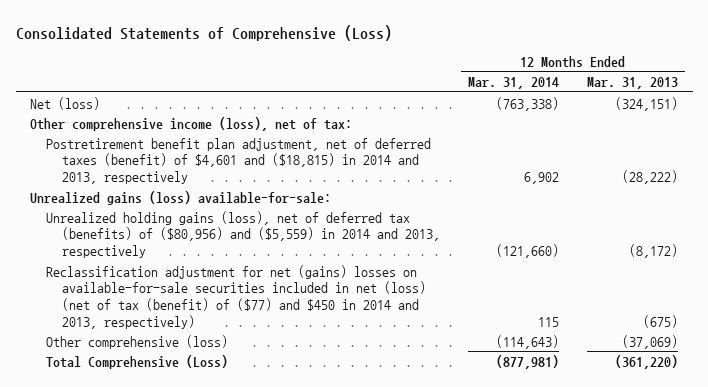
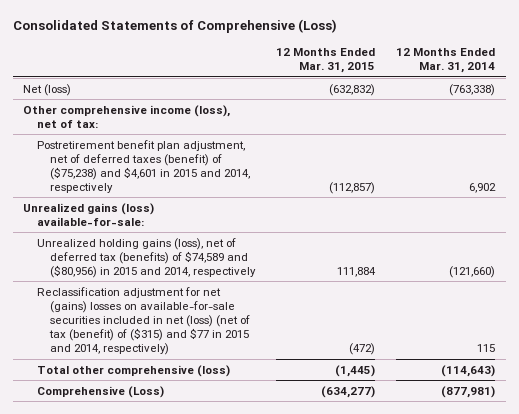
[587,77,679,90] Mar. 31, 2013 -> none
none -> [276,48,376,74] 12 Months Ended Mar. 31, 2015
[45,137,431,185] Postretirement benefit plan adjustment, net of deferred taxes (benefit) of $4,601 and ($18,815) in 2014 and 2013, respectively -> [36,139,250,193] Postretirement benefit plan adjustment, net of deferred taxes (benefit) of ($75,238) and $4,601 in 2015 and 2014, respectively
[45,210,440,259] Unrealized holding gains (loss), net of deferred tax (benefits) of ($80,956) and ($5,559) in 2014 and 2013, respectively -> [36,237,256,278] Unrealized holding gains (loss), net of deferred tax (benefits) of $74,589 and ($80,956) in 2015 and 2014, respectively
[45,264,426,329] Reclassification adjustment for net (gains) losses on available-for-sale securities included in net (loss) (net of tax (benefit) of ($77) and $450 in 2014 and 2013, respectively) -> [36,286,250,356] Reclassification adjustment for net (gains) losses on available-for-sale securities included in net (loss) (net of tax (benefit) of ($315) and $77 in 2015 and 2014, respectively)
[45,334,228,349] Other comprehensive (loss) -> [36,364,230,377] Total other comprehensive (loss)
[45,354,228,369] Total Comprehensive (Loss) -> [36,385,164,398] Comprehensive (Loss)

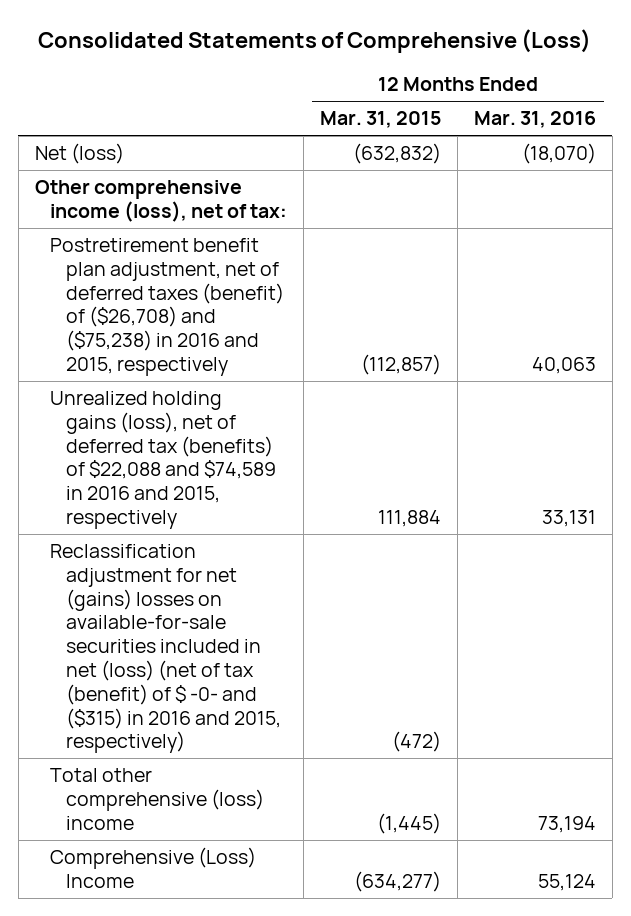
[396,48,496,74] 12 Months Ended Mar. 31, 2014 -> none
none -> [473,111,596,129] Mar. 31, 2016
[23,202,155,226] Unrealized gains (loss) available-for-sale: -> none
[36,139,250,193] Postretirement benefit plan adjustment, net of deferred taxes (benefit) of ($75,238) and $4,601 in 2015 and 2014, respectively -> [50,238,284,377] Postretirement benefit plan adjustment, net of deferred taxes (benefit) of ($26,708) and ($75,238) in 2016 and 2015, respectively
[36,237,256,278] Unrealized holding gains (loss), net of deferred tax (benefits) of $74,589 and ($80,956) in 2015 and 2014, respectively -> [50,391,276,530] Unrealized holding gains (loss), net of deferred tax (benefits) of $22,088 and $74,589 in 2016 and 2015, respectively
[36,286,250,356] Reclassification adjustment for net (gains) losses on available-for-sale securities included in net (loss) (net of tax (benefit) of ($315) and $77 in 2015 and 2014, respectively) -> [50,544,281,754] Reclassification adjustment for net (gains) losses on available-for-sale securities included in net (loss) (net of tax (benefit) of $ -0- and ($315) in 2016 and 2015, respectively)
[36,364,230,377] Total other comprehensive (loss) -> [50,768,264,830] Total other comprehensive (loss) income
[36,385,164,398] Comprehensive (Loss) -> [50,847,257,888] Comprehensive (Loss) Income

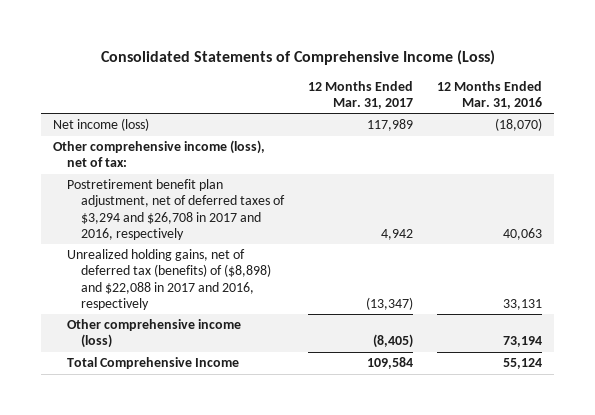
[38,28,592,53] Consolidated Statements of Comprehensive (Loss) -> [100,49,495,65] Consolidated Statements of Comprehensive Income (Loss)
[320,111,442,129] Mar. 31, 2015 -> none
none -> [308,80,414,109] 12 Months Ended Mar. 31, 2017
[34,143,124,165] Net (loss) -> [53,118,150,132] Net income (loss)
[50,544,281,754] Reclassification adjustment for net (gains) losses on available-for-sale securities included in net (loss) (net of tax (benefit) of $ -0- and ($315) in 2016 and 2015, respectively) -> none
[50,238,284,377] Postretirement benefit plan adjustment, net of deferred taxes (benefit) of ($26,708) and ($75,238) in 2016 and 2015, respectively -> [67,179,286,240] Postretirement benefit plan adjustment, net of deferred taxes of $3,294 and $26,708 in 2017 and 2016, respectively
[50,391,276,530] Unrealized holding gains (loss), net of deferred tax (benefits) of $22,088 and $74,589 in 2016 and 2015, respectively -> [67,249,272,310] Unrealized holding gains, net of deferred tax (benefits) of ($8,898) and $22,088 in 2017 and 2016, respectively
[50,768,264,830] Total other comprehensive (loss) income -> [67,319,242,349] Other comprehensive income (loss)
[50,847,257,888] Comprehensive (Loss) Income -> [67,357,240,370] Total Comprehensive Income

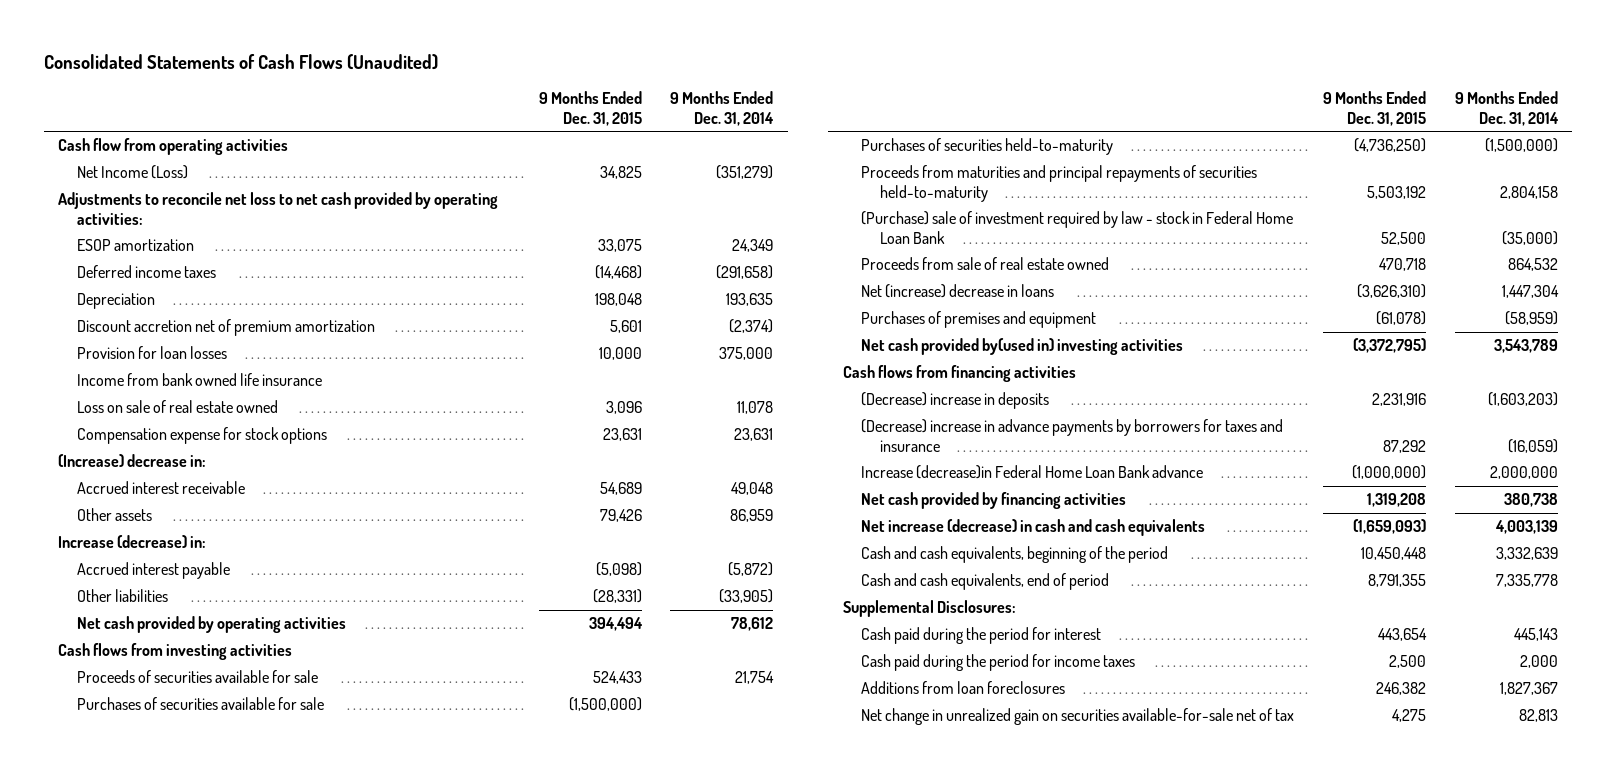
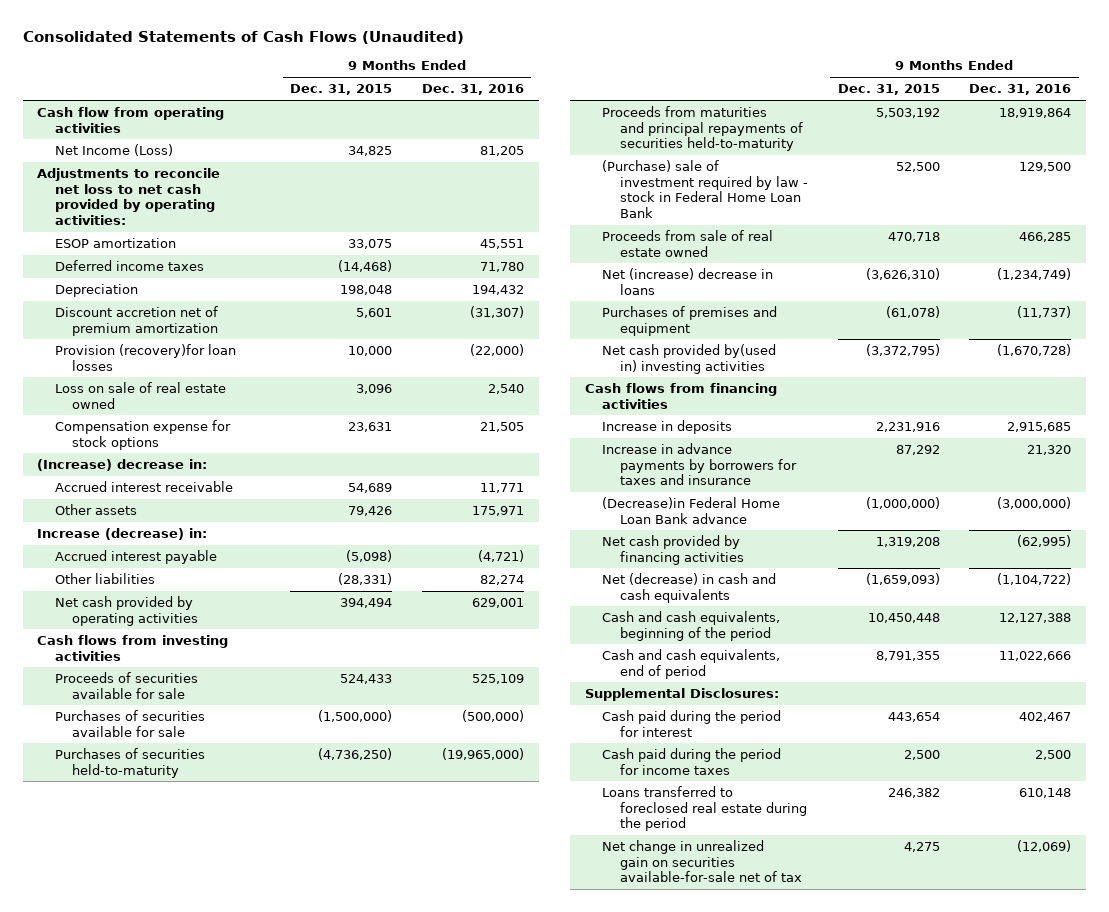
[670,91,775,126] 9 Months Ended Dec. 31, 2014 -> none
none -> [421,84,524,96] Dec. 31, 2016
[76,373,322,387] Income from bank owned life insurance -> none
[76,346,227,360] Provision for loan losses -> [54,344,236,371] Provision (recovery)for loan losses
[861,392,1050,410] (Decrease) increase in deposits -> [602,420,733,435] Increase in deposits
[861,419,1284,452] (Decrease) increase in advance payments by borrowers for taxes and insurance -> [602,443,797,486] Increase in advance payments by borrowers for taxes and insurance
[861,465,1204,480] Increase (decrease)in Federal Home Loan Bank advance -> [602,497,781,524] (Decrease)in Federal Home Loan Bank advance
[861,519,1206,537] Net increase (decrease) in cash and cash equivalents -> [602,573,777,603] Net (decrease) in cash and cash equivalents
[861,681,1066,695] Additions from loan foreclosures -> [602,786,807,832] Loans transferred to foreclosed real estate during the period

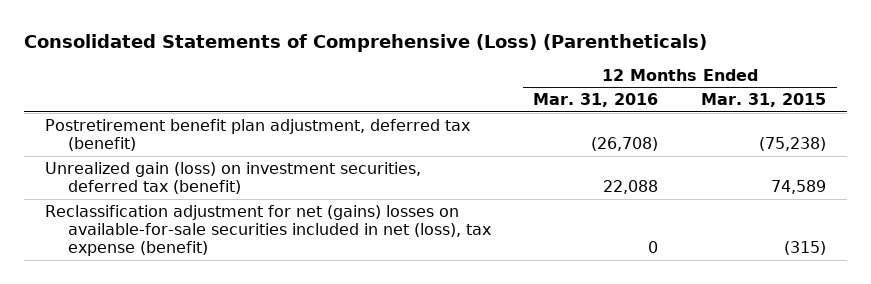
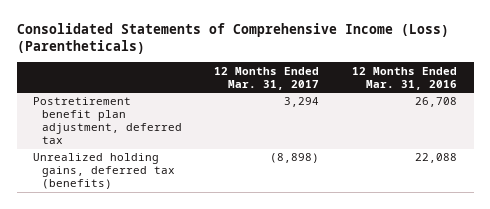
[23,33,707,52] Consolidated Statements of Comprehensive (Loss) (Parentheticals) -> [16,22,449,55] Consolidated Statements of Comprehensive Income (Loss) (Parentheticals)
[700,93,826,108] Mar. 31, 2015 -> none
none -> [214,66,320,90] 12 Months Ended Mar. 31, 2017
[45,204,491,257] Reclassification adjustment for net (gains) losses on available-for-sale securities included in net (loss), tax expense (benefit) -> none
[45,118,471,152] Postretirement benefit plan adjustment, deferred tax (benefit) -> [32,97,182,145] Postretirement benefit plan adjustment, deferred tax
[591,137,659,152] (26,708) -> [415,97,458,108] 26,708
[45,161,422,195] Unrealized gain (loss) on investment securities, deferred tax (benefit) -> [32,153,175,190] Unrealized holding gains, deferred tax (benefits)

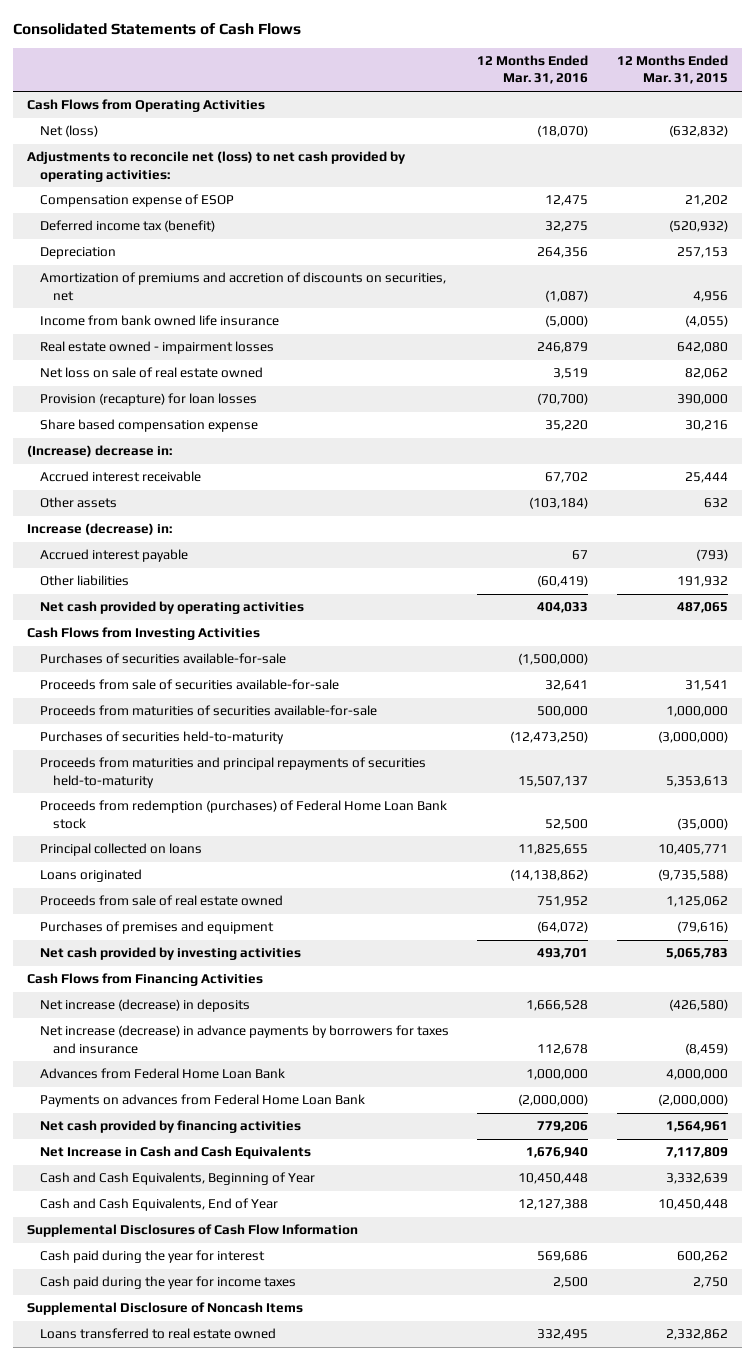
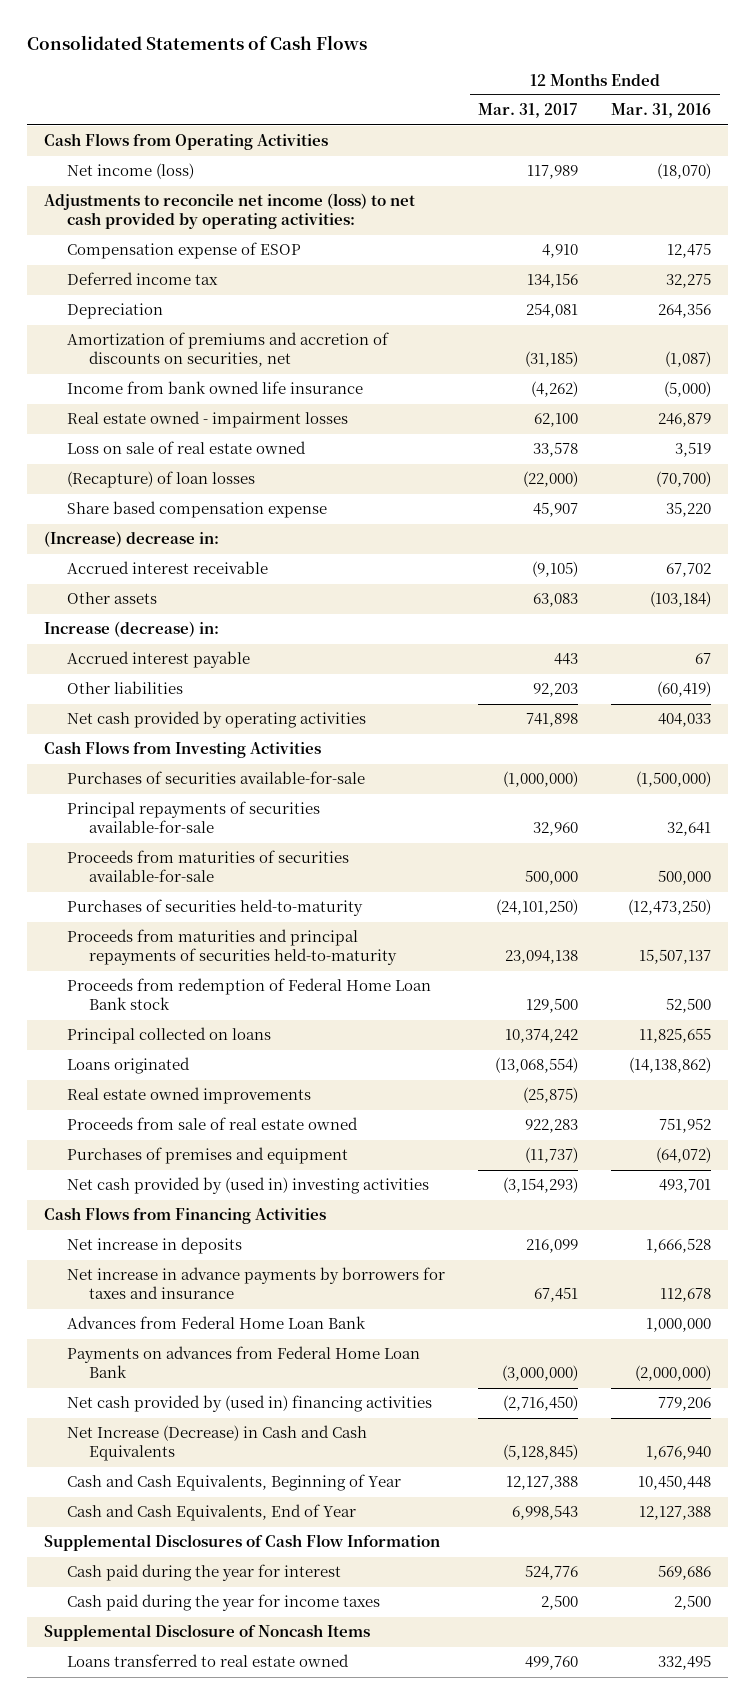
[616,55,728,85] 12 Months Ended Mar. 31, 2015 -> none
none -> [477,103,578,119] Mar. 31, 2017
[39,125,98,138] Net (loss) -> [66,163,194,180] Net income (loss)
[27,151,407,182] Adjustments to reconcile net (loss) to net cash provided by operating activities: -> [43,193,415,230] Adjustments to reconcile net income (loss) to net cash provided by operating activities:
[39,220,215,233] Deferred income tax (benefit) -> [66,272,218,286] Deferred income tax
[39,367,263,379] Net loss on sale of real estate owned -> [66,441,306,455] Loss on sale of real estate owned
[39,393,257,407] Provision (recapture) for loan losses -> [66,471,255,489] (Recapture) of loan losses
[39,679,339,691] Proceeds from sale of securities available-for-sale -> [66,801,320,834] Principal repayments of securities available-for-sale
[39,800,447,829] Proceeds from redemption (purchases) of Federal Home Loan Bank stock -> [66,978,431,1011] Proceeds from redemption of Federal Home Loan Bank stock
none -> [66,1087,311,1105] Real estate owned improvements
[39,947,301,961] Net cash provided by investing activities -> [66,1177,429,1195] Net cash provided by (used in) investing activities
[39,999,250,1013] Net increase (decrease) in deposits -> [66,1237,242,1255] Net increase in deposits
[39,1025,449,1054] Net increase (decrease) in advance payments by borrowers for taxes and insurance -> [66,1267,445,1300] Net increase in advance payments by borrowers for taxes and insurance
[39,1120,301,1134] Net cash provided by financing activities -> [66,1395,432,1413] Net cash provided by (used in) financing activities
[39,1146,311,1160] Net Increase in Cash and Cash Equivalents -> [66,1425,367,1462] Net Increase (Decrease) in Cash and Cash Equivalents

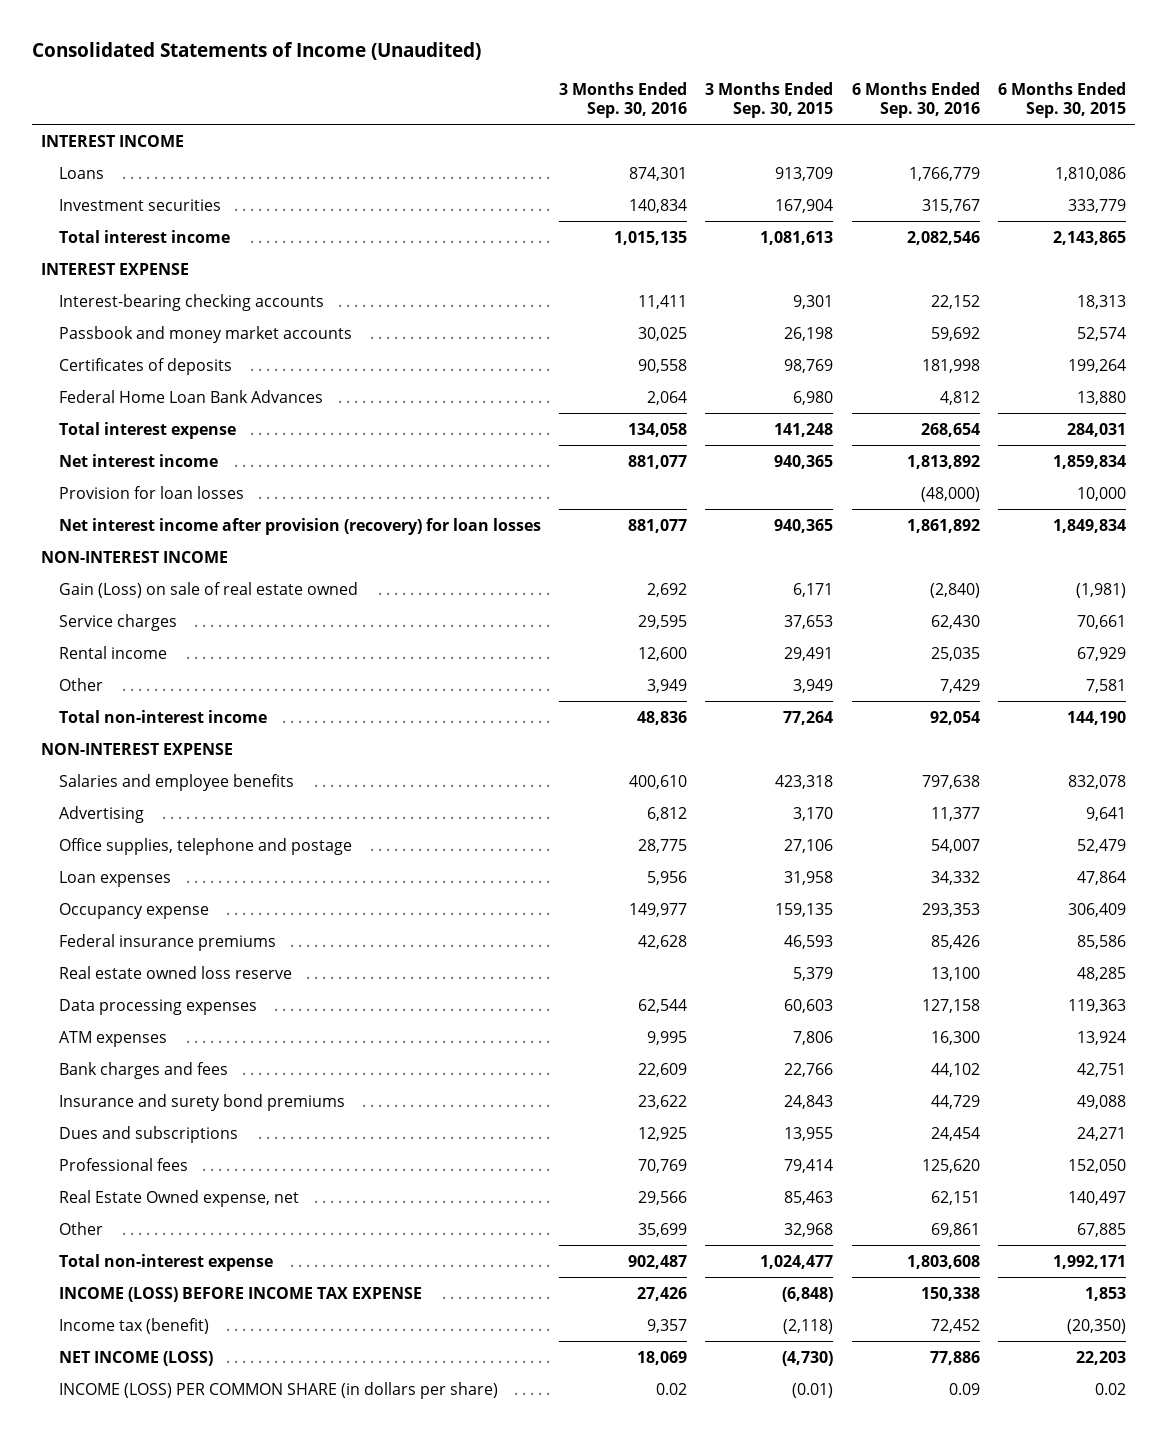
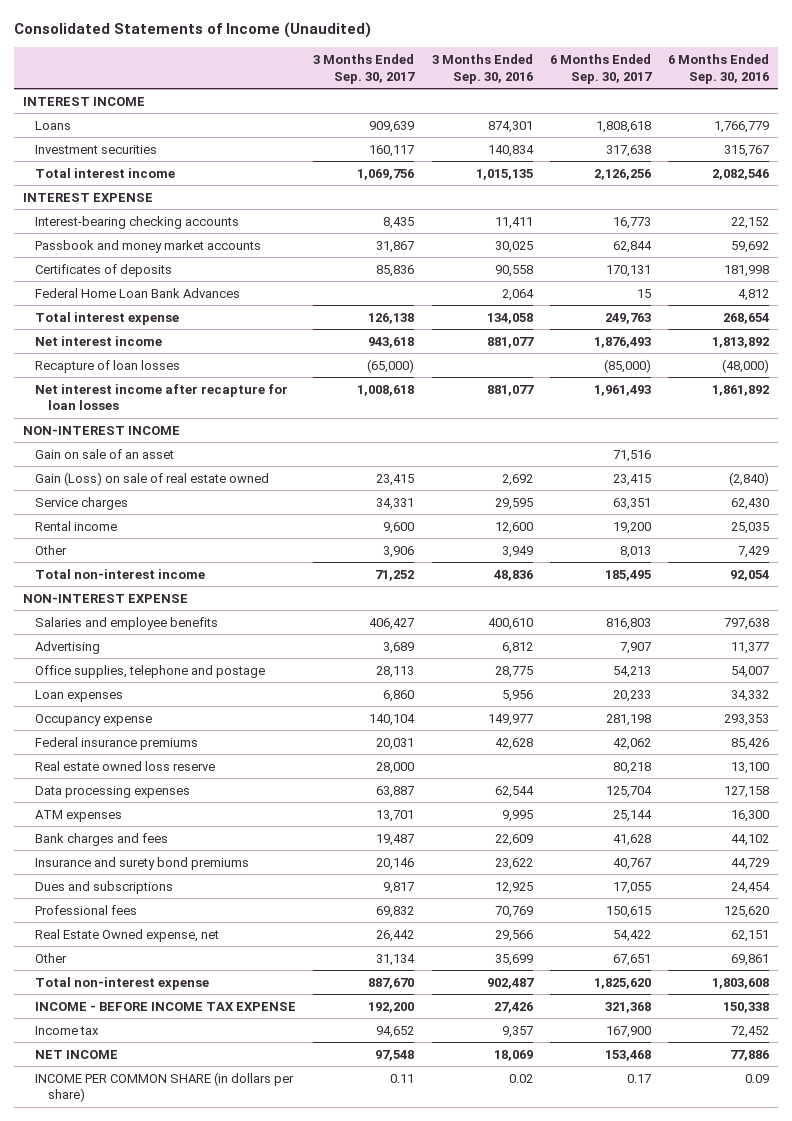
[705,81,834,119] 3 Months Ended Sep. 30, 2015 -> none
[997,81,1126,119] 6 Months Ended Sep. 30, 2015 -> none
none -> [313,54,416,84] 3 Months Ended Sep. 30, 2017
none -> [549,54,652,84] 6 Months Ended Sep. 30, 2017
[58,485,244,499] Provision for loan losses -> [35,359,181,373] Recapture of loan losses
[58,517,541,535] Net interest income after provision (recovery) for loan losses -> [35,383,289,411] Net interest income after recapture for loan losses
none -> [35,448,175,459] Gain on sale of an asset
[58,1286,422,1302] INCOME (LOSS) BEFORE INCOME TAX EXPENSE -> [35,1001,297,1011] INCOME - BEFORE INCOME TAX EXPENSE
[58,1317,209,1334] Income tax (benefit) -> [35,1025,100,1035] Income tax
[58,1350,213,1366] NET INCOME (LOSS) -> [35,1049,119,1059] NET INCOME
[58,1381,498,1399] INCOME (LOSS) PER COMMON SHARE (in dollars per share) -> [35,1071,295,1103] INCOME PER COMMON SHARE (in dollars per share)

